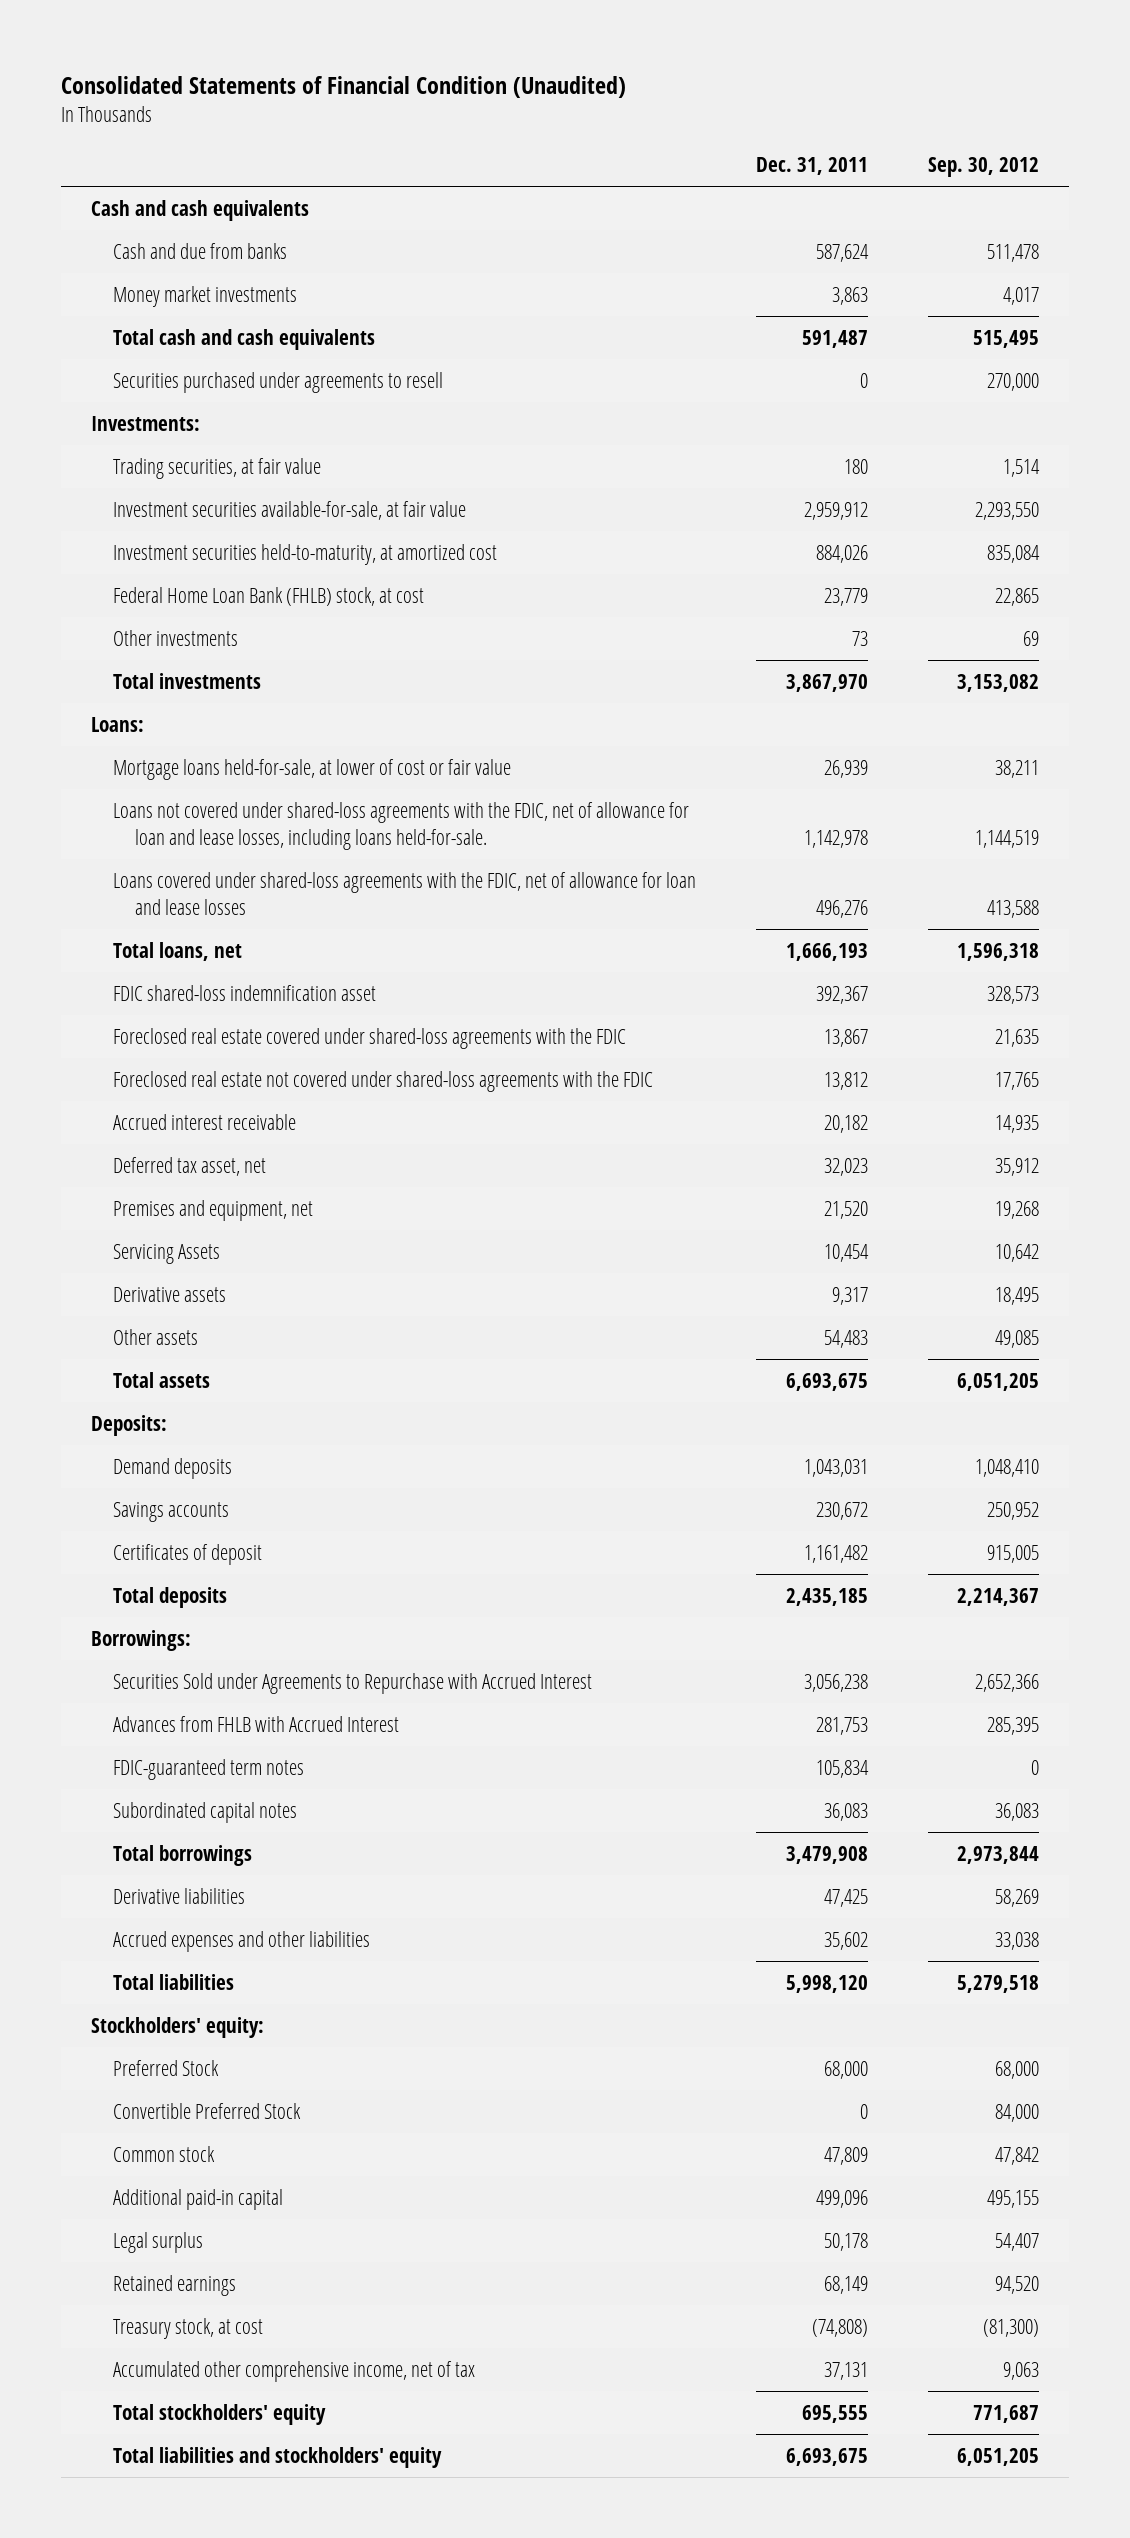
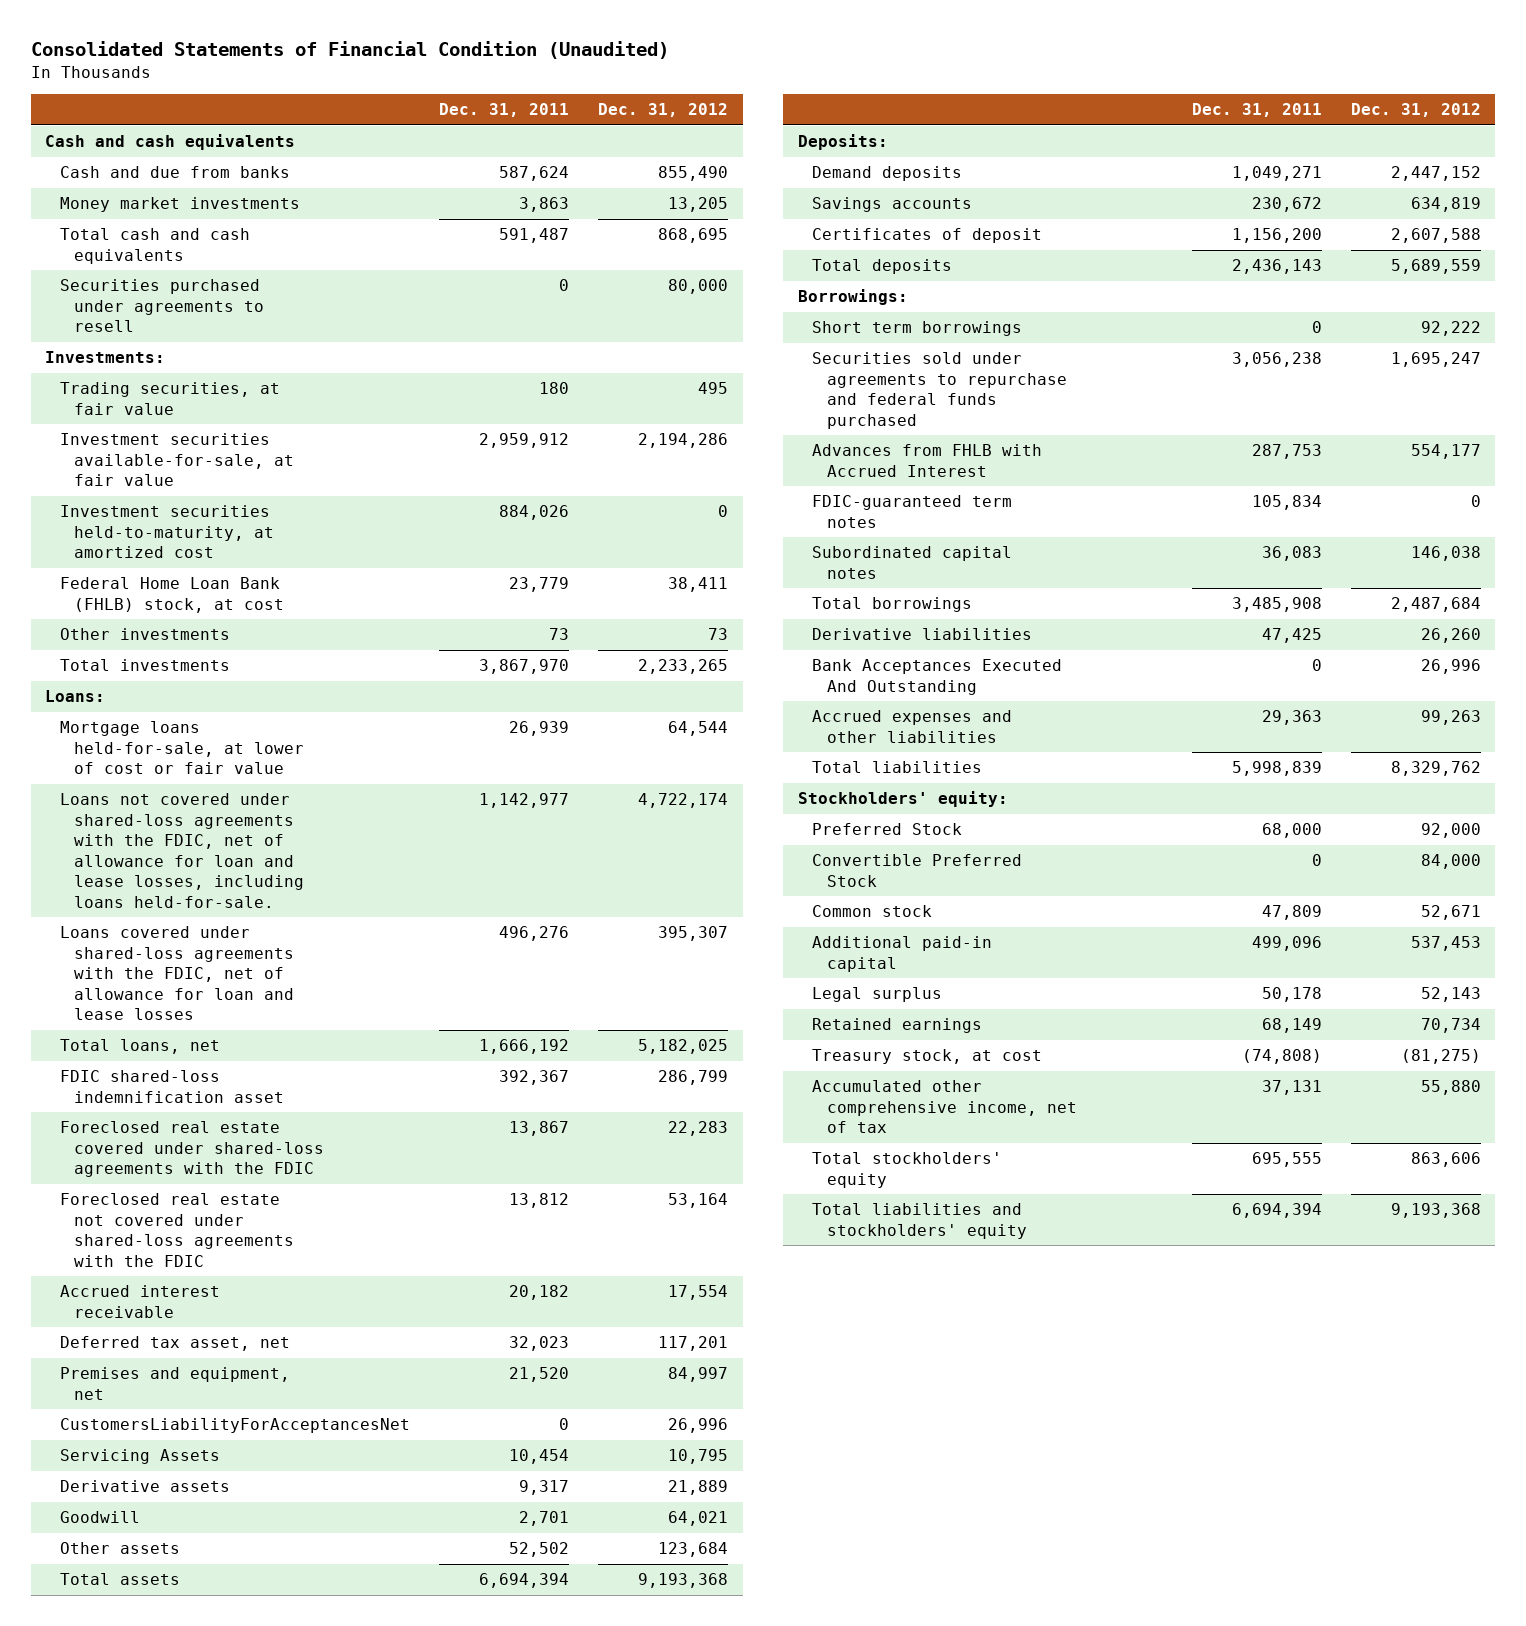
[927,157,1039,178] Sep. 30, 2012 -> none
none -> [598,103,729,118] Dec. 31, 2012
[803,829,868,848] 1,142,978 -> [478,793,569,809] 1,142,977
[785,942,868,961] 1,666,193 -> [478,1039,569,1055] 1,666,192
none -> [59,1418,410,1434] CustomersLiabilityForAcceptancesNet
none -> [59,1511,140,1524] Goodwill
[823,1329,868,1348] 54,483 -> [508,1542,569,1558] 52,502
[785,1372,868,1391] 6,693,675 -> [478,1573,569,1589] 6,694,394
[803,1458,868,1477] 1,043,031 -> [1231,166,1322,182] 1,049,271
[803,1544,868,1563] 1,161,482 -> [1231,228,1322,244] 1,156,200
[785,1587,868,1606] 2,435,185 -> [1231,259,1322,275] 2,436,143
none -> [812,321,1023,337] Short term borrowings
[113,1672,593,1694] Securities Sold under Agreements to Repurchase with Accrued Interest -> [812,352,1068,429] Securities sold under agreements to repurchase and federal funds purchased
[815,1716,868,1735] 281,753 -> [1251,444,1322,460] 287,753
[785,1845,868,1864] 3,479,908 -> [1231,597,1322,613] 3,485,908
none -> [812,659,1063,695] Bank Acceptances Executed And Outstanding
[823,1931,868,1950] 35,602 -> [1261,710,1322,726] 29,363
[785,1974,868,1993] 5,998,120 -> [1231,761,1322,777] 5,998,839
[785,2447,868,2466] 6,693,675 -> [1231,1203,1322,1219] 6,694,394

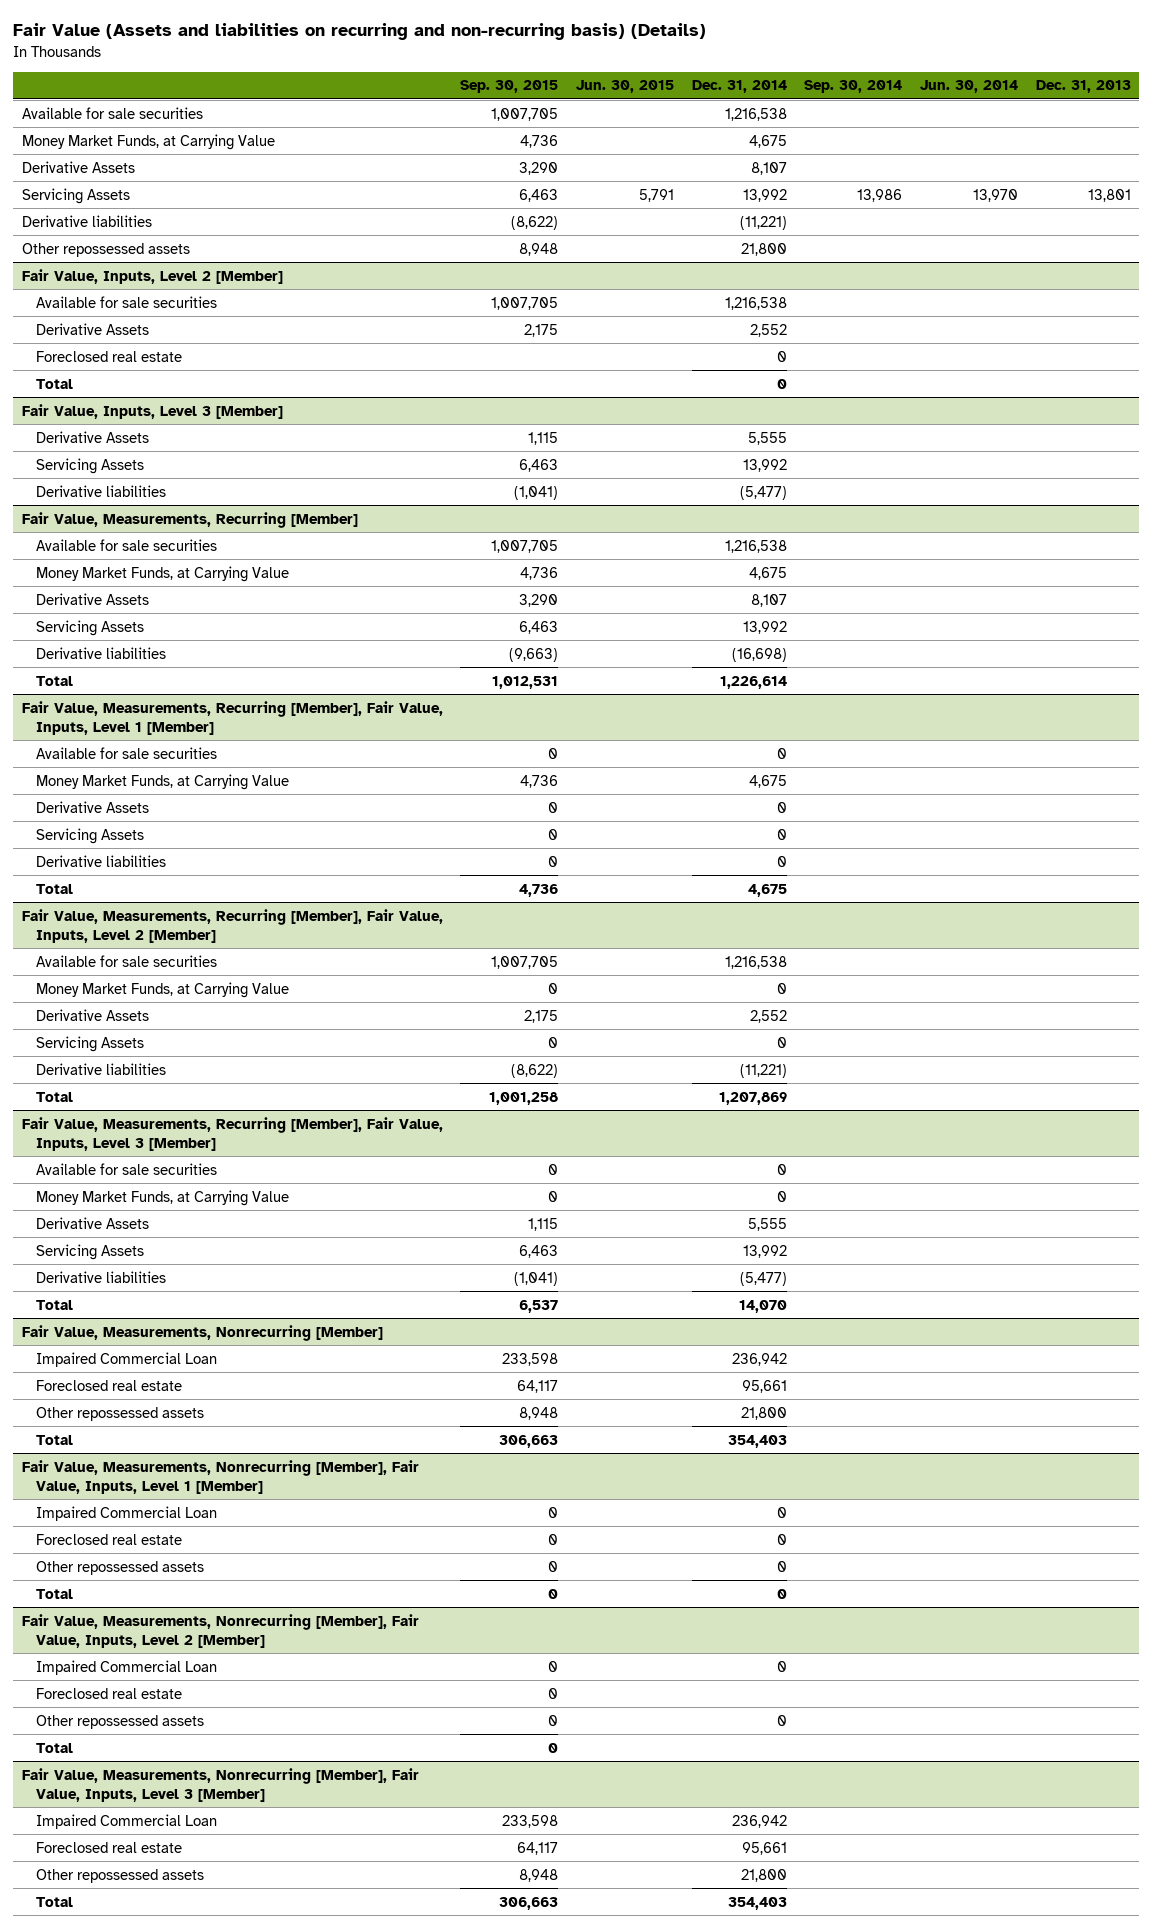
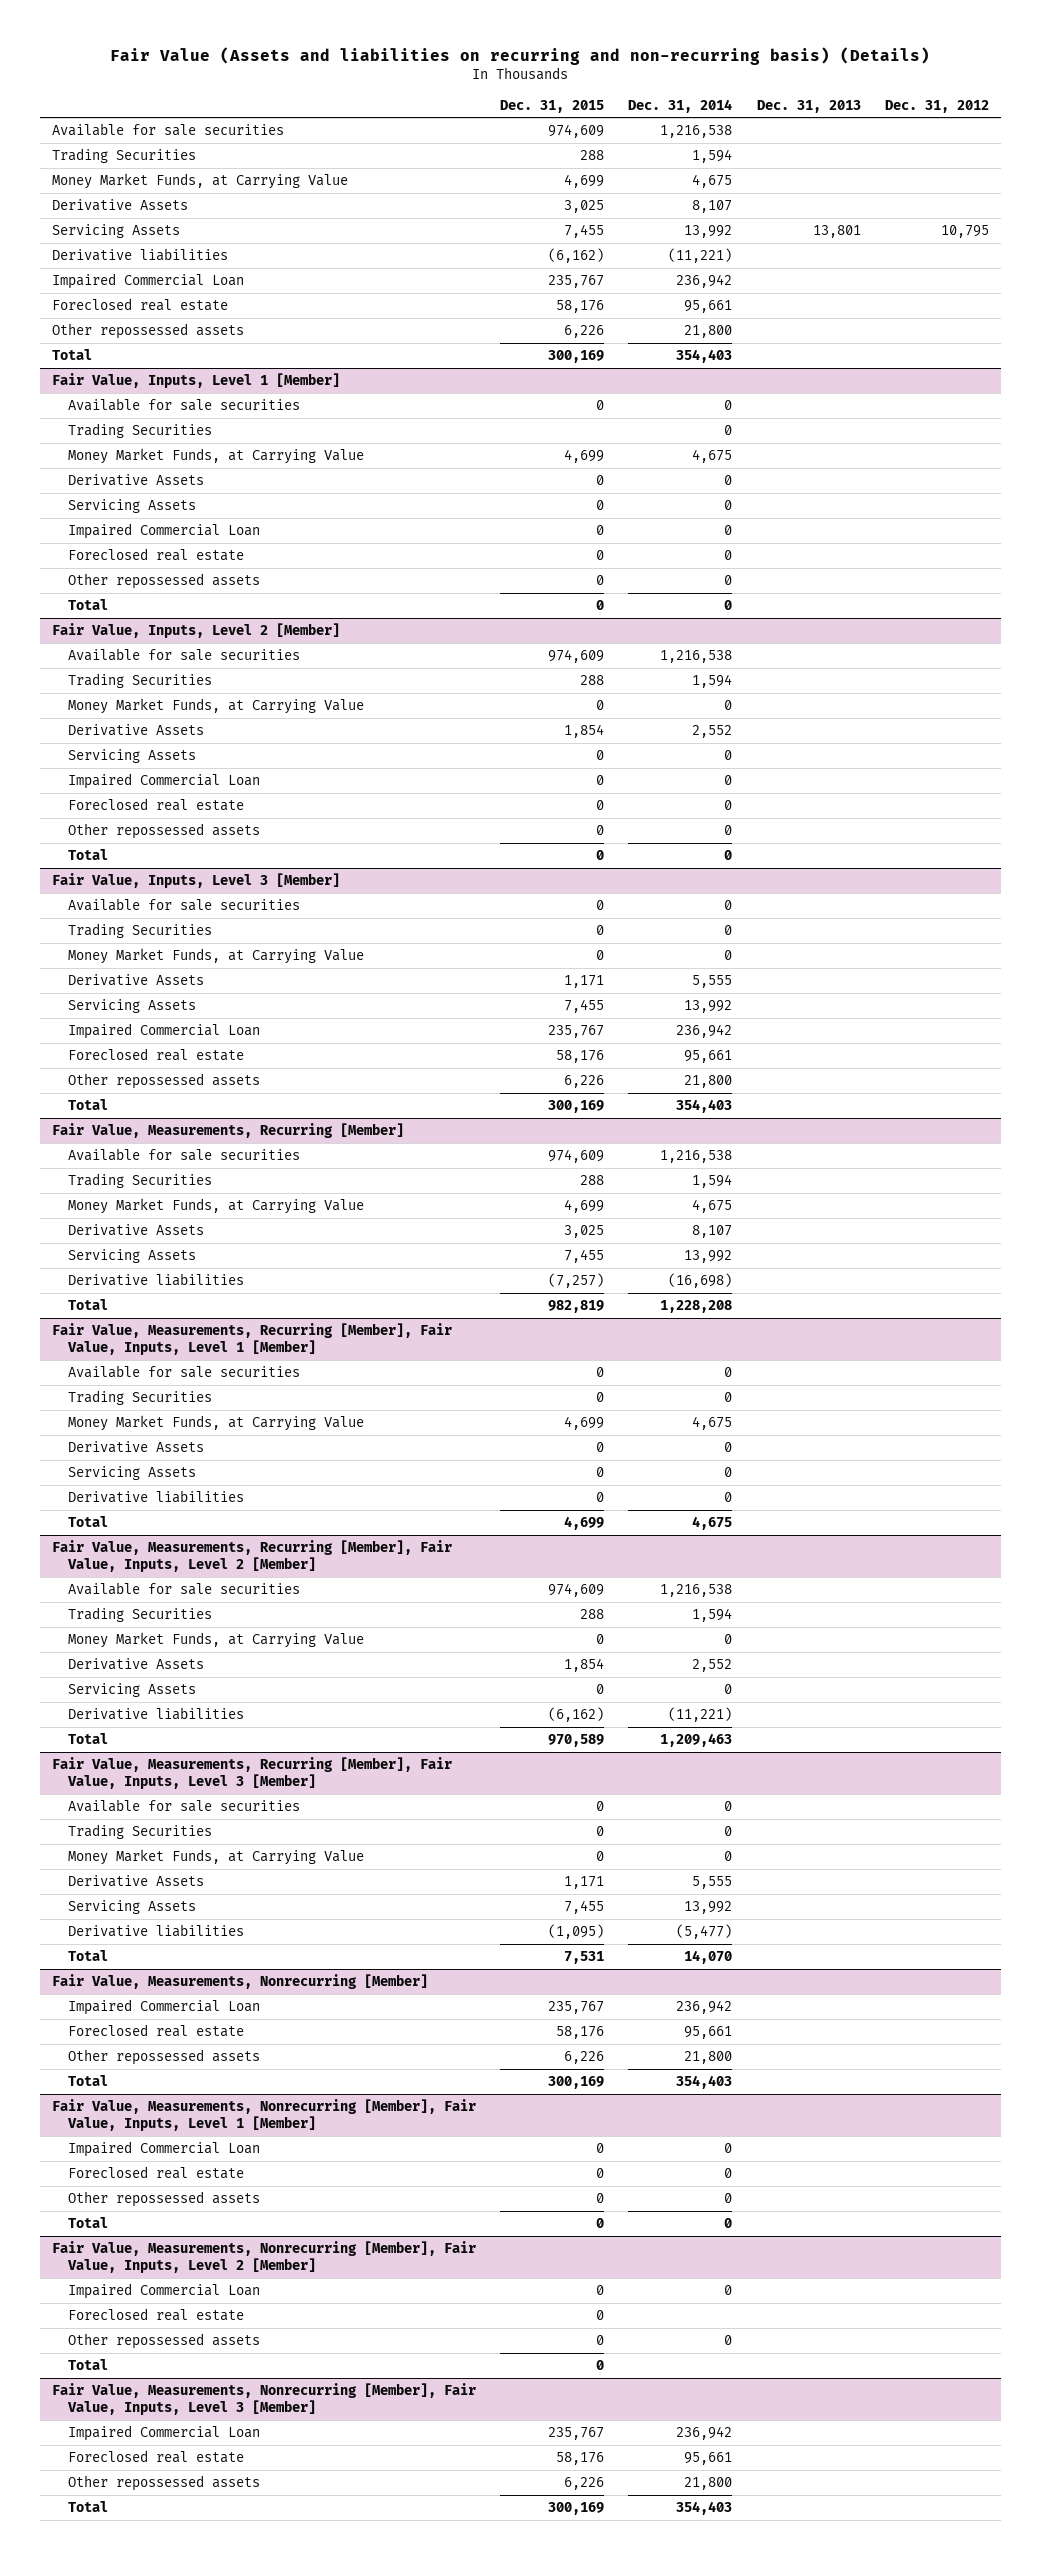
[460,80,559,94] Sep. 30, 2015 -> none
[575,80,674,94] Jun. 30, 2015 -> none
[804,80,903,94] Sep. 30, 2014 -> none
[919,80,1018,94] Jun. 30, 2014 -> none
none -> [500,99,605,113] Dec. 31, 2015
none -> [885,99,990,113] Dec. 31, 2012
none -> [51,148,196,164] Trading Securities
none -> [51,273,244,290] Impaired Commercial Loan
none -> [51,298,228,312] Foreclosed real estate
none -> [51,349,92,361] Total
none -> [51,373,340,389] Fair Value, Inputs, Level 1 [Member]
none -> [68,398,301,412] Available for sale securities
none -> [68,423,213,439] Trading Securities
none -> [68,448,365,465] Money Market Funds, at Carrying Value
none -> [68,474,205,487] Derivative Assets
none -> [68,499,197,514] Servicing Assets
none -> [68,523,261,540] Impaired Commercial Loan
none -> [68,548,245,562] Foreclosed real estate
none -> [68,573,261,590] Other repossessed assets
none -> [68,599,109,611] Total
none -> [68,673,213,689] Trading Securities
none -> [68,698,365,715] Money Market Funds, at Carrying Value
none -> [68,749,197,764] Servicing Assets
none -> [68,773,261,790] Impaired Commercial Loan
none -> [68,823,261,840] Other repossessed assets
none -> [68,898,301,912] Available for sale securities
none -> [68,923,213,939] Trading Securities
none -> [68,948,365,965] Money Market Funds, at Carrying Value
[35,484,166,497] Derivative liabilities -> none
none -> [68,1023,261,1040] Impaired Commercial Loan
none -> [68,1048,245,1062] Foreclosed real estate
none -> [68,1073,261,1090] Other repossessed assets
none -> [68,1099,109,1111] Total
none -> [68,1173,213,1189] Trading Securities
[719,675,787,689] 1,226,614 -> [660,1300,733,1314] 1,228,208
none -> [68,1390,213,1406] Trading Securities
none -> [68,1607,213,1623] Trading Securities
[718,1091,787,1105] 1,207,869 -> [660,1733,733,1748] 1,209,463
none -> [68,1824,213,1840] Trading Securities

